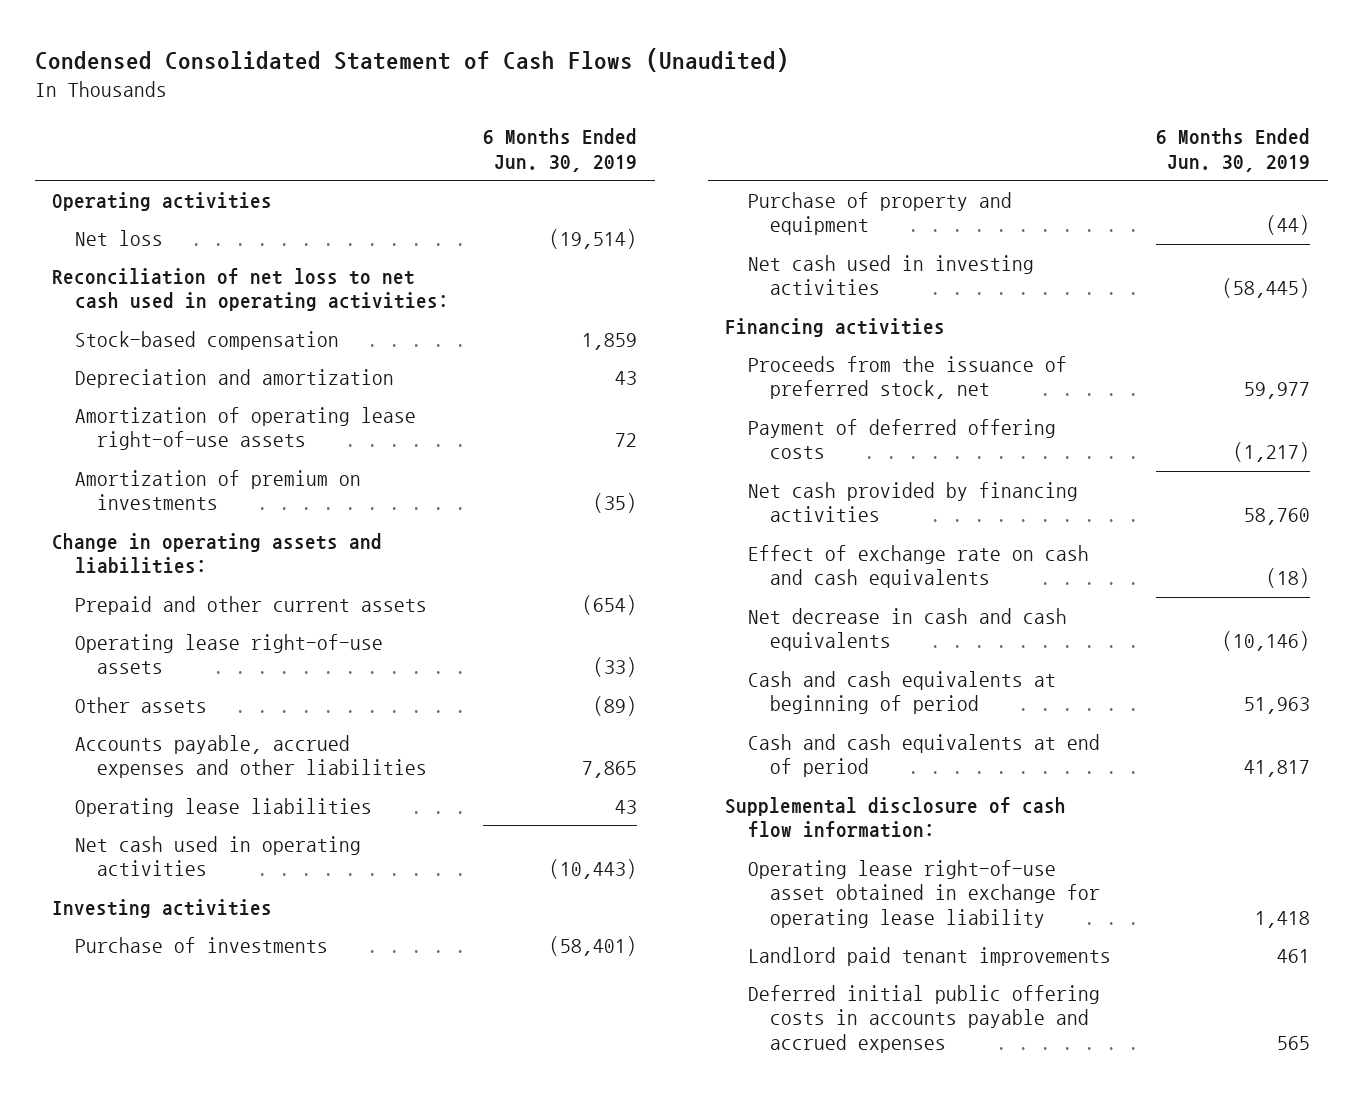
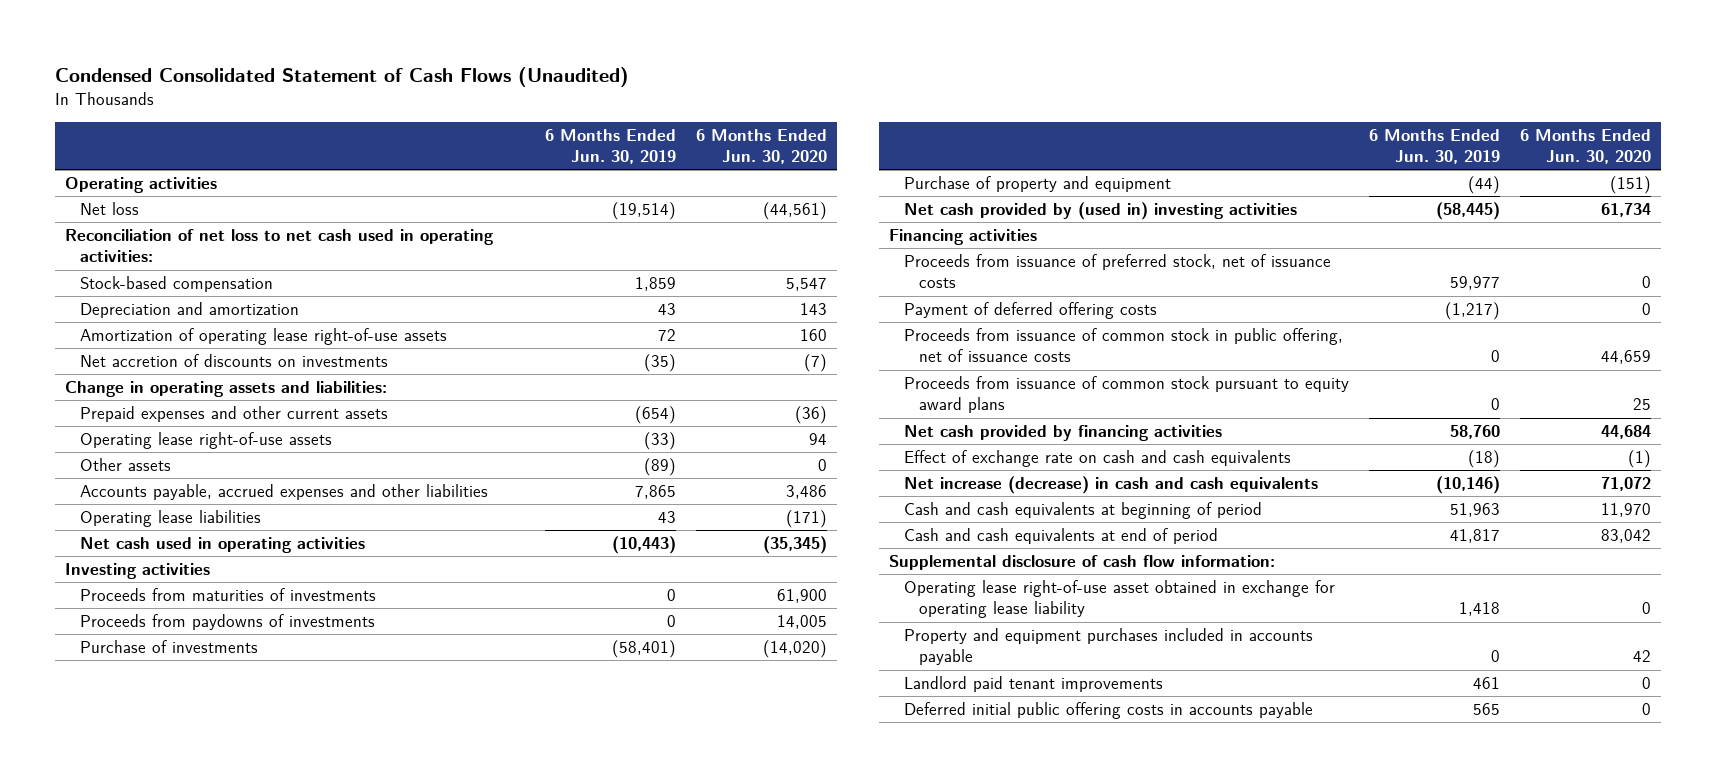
none -> [695,129,827,165] 6 Months Ended Jun. 30, 2020
[74,469,361,511] Amortization of premium on investments -> none
none -> [79,354,388,368] Net accretion of discounts on investments
[74,595,427,615] Prepaid and other current assets -> [79,406,388,423] Prepaid expenses and other current assets
none -> [79,588,376,602] Proceeds from maturities of investments
none -> [79,614,375,631] Proceeds from paydowns of investments
[747,254,1034,296] Net cash used in investing activities -> [904,202,1298,221] Net cash provided by (used in) investing activities
[747,355,1067,400] Proceeds from the issuance of preferred stock, net -> [904,254,1332,289] Proceeds from issuance of preferred stock, net of issuance costs
none -> [904,328,1344,363] Proceeds from issuance of common stock in public offering, net of issuance costs
none -> [904,376,1350,414] Proceeds from issuance of common stock pursuant to equity award plans
[747,607,1067,652] Net decrease in cash and cash equivalents -> [904,476,1319,495] Net increase (decrease) in cash and cash equivalents
none -> [904,628,1314,666] Property and equipment purchases included in accounts payable
[747,984,1100,1054] Deferred initial public offering costs in accounts payable and accrued expenses -> [904,702,1314,720] Deferred initial public offering costs in accounts payable

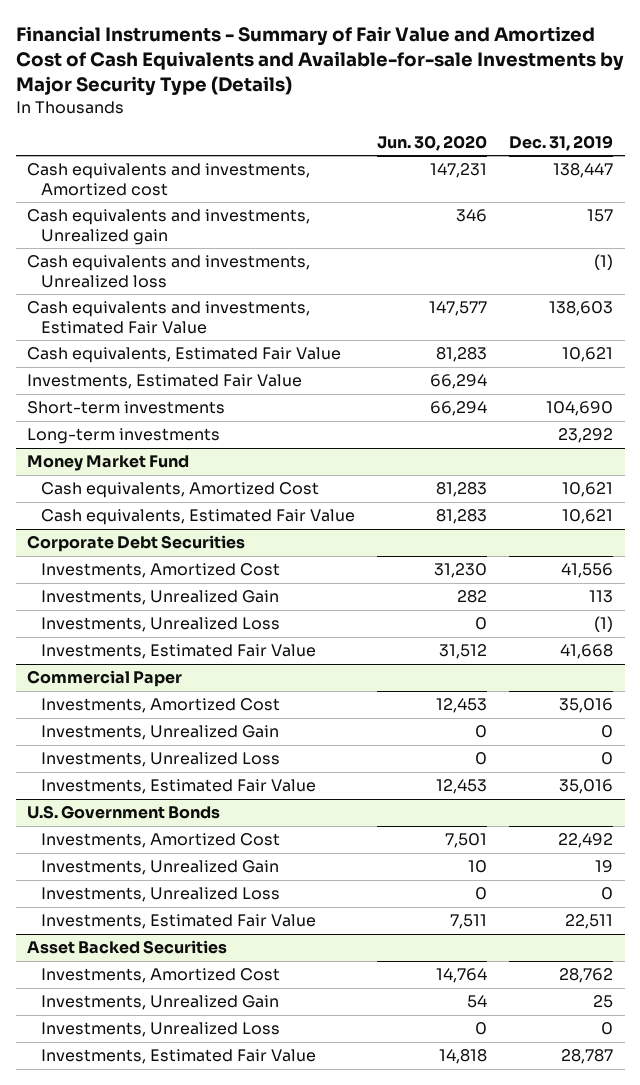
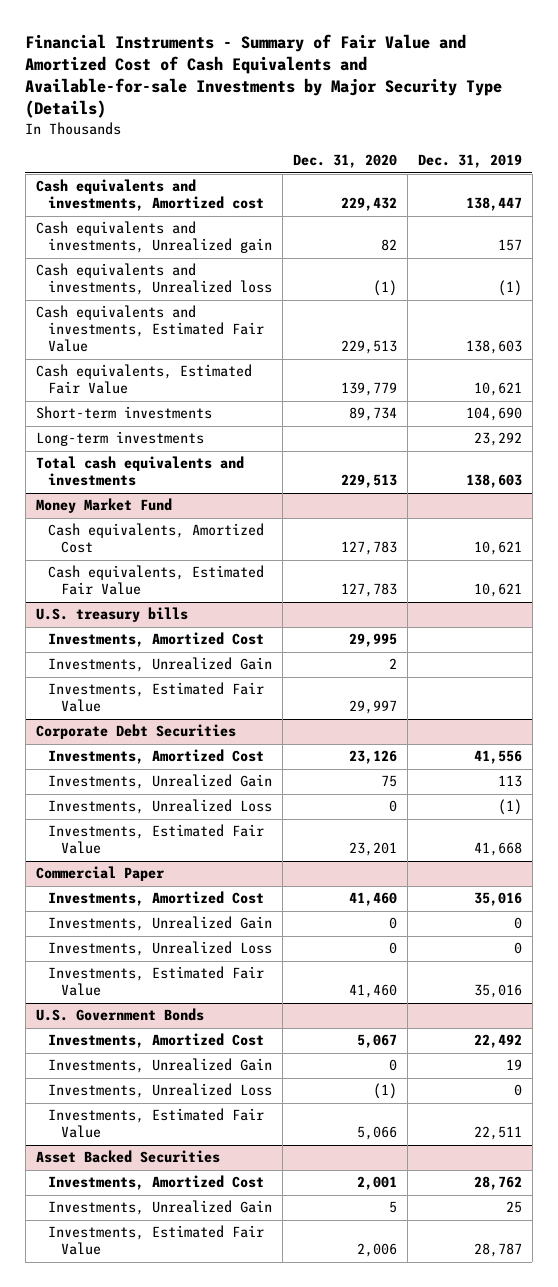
[377,135,488,152] Jun. 30, 2020 -> none
none -> [293,154,398,169] Dec. 31, 2020
[26,374,302,390] Investments, Estimated Fair Value -> none
none -> [35,456,244,487] Total cash equivalents and investments
none -> [35,607,188,623] U.S. treasury bills
none -> [48,632,265,648] Investments, Amortized Cost
none -> [48,657,273,673] Investments, Unrealized Gain
none -> [48,682,265,713] Investments, Estimated Fair Value
[41,1022,281,1038] Investments, Unrealized Loss -> none

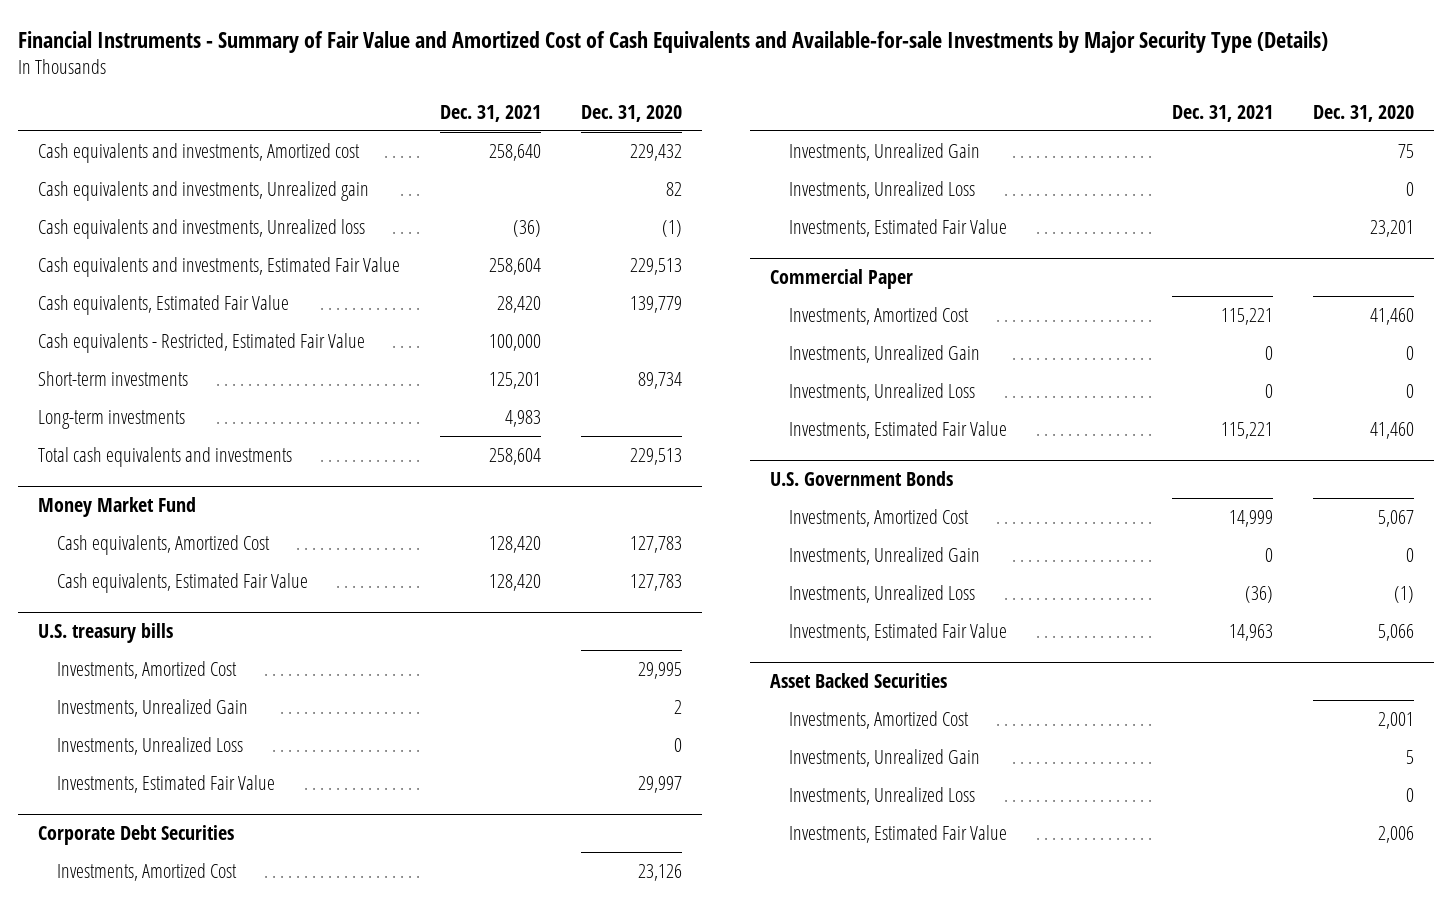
[417,154,522,169] Dec. 31, 2019 -> none
none -> [439,104,541,122] Dec. 31, 2021
none -> [37,332,365,353] Cash equivalents - Restricted, Estimated Fair Value
none -> [57,736,244,755] Investments, Unrealized Loss
none -> [789,786,976,805] Investments, Unrealized Loss

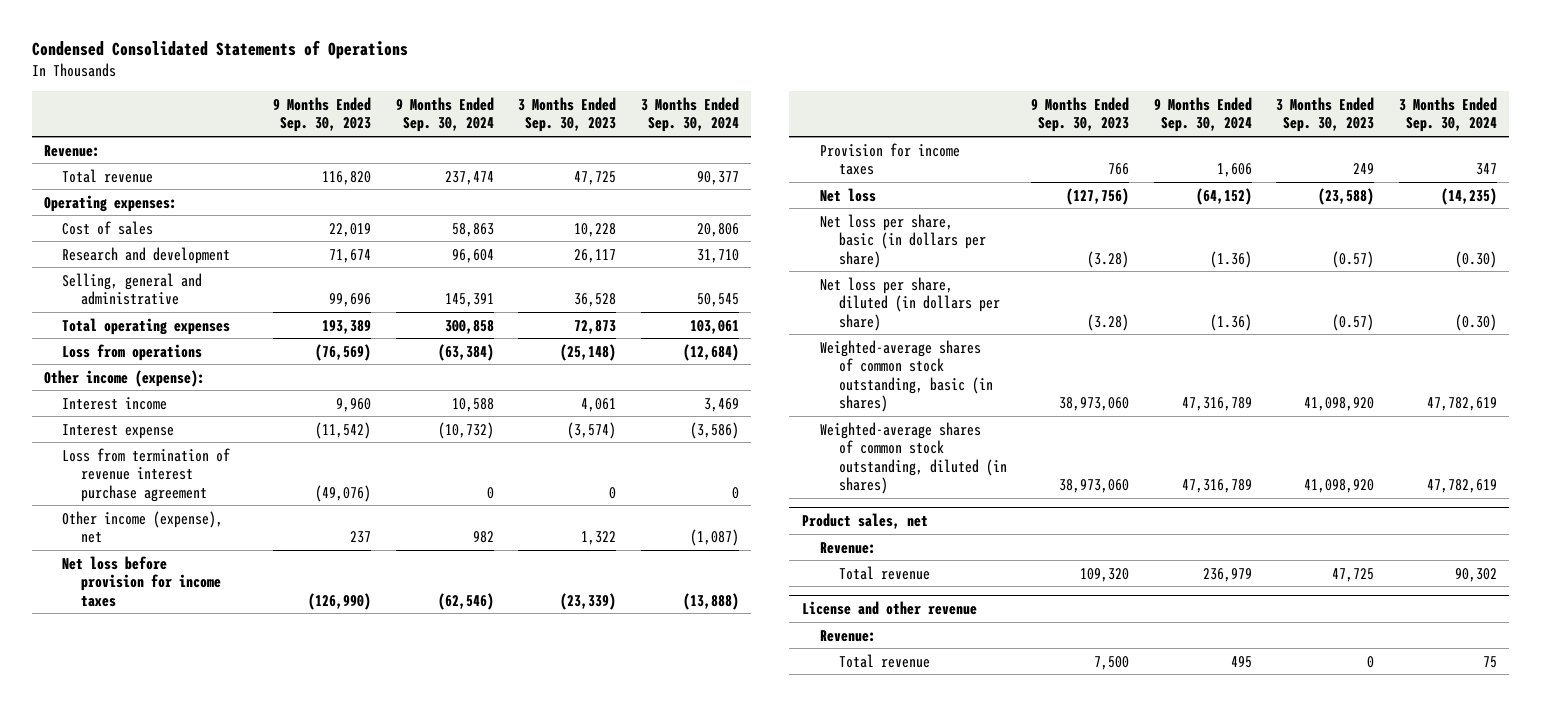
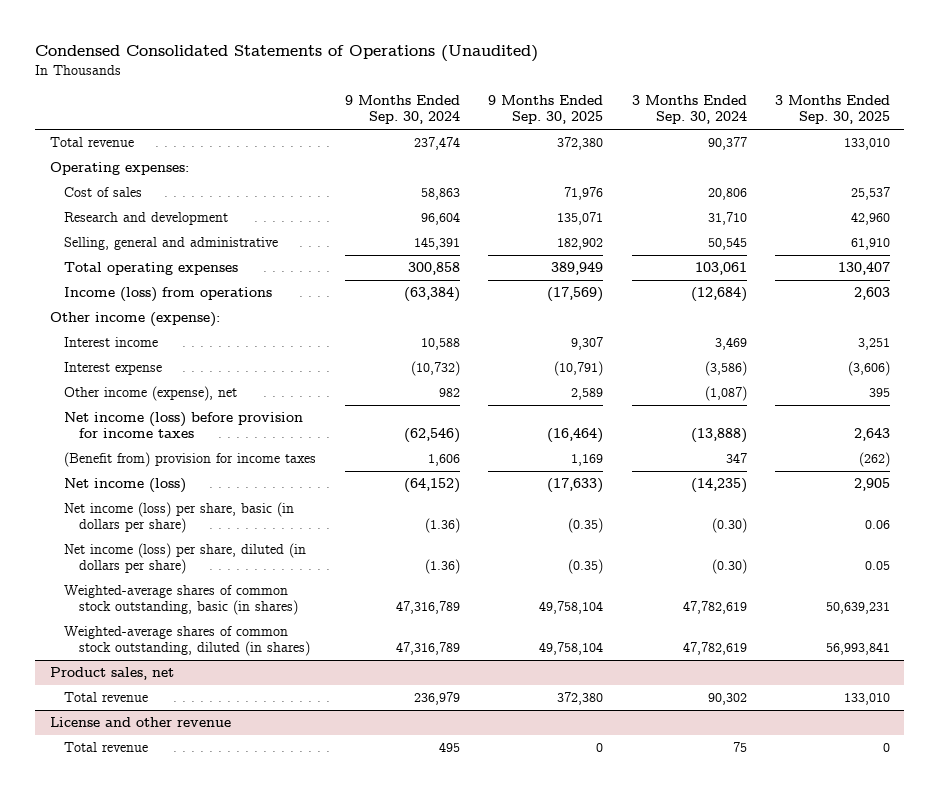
[31,40,408,60] Condensed Consolidated Statements of Operations -> [35,45,539,63] Condensed Consolidated Statements of Operations (Unaudited)
[273,96,372,133] 9 Months Ended Sep. 30, 2023 -> none
[518,96,617,133] 3 Months Ended Sep. 30, 2023 -> none
none -> [488,95,604,125] 9 Months Ended Sep. 30, 2025
none -> [775,95,891,125] 3 Months Ended Sep. 30, 2025
[43,144,100,157] Revenue: -> none
[62,343,203,361] Loss from operations -> [64,287,273,303] Income (loss) from operations
[62,447,231,502] Loss from termination of revenue interest purchase agreement -> none
[62,555,221,607] Net loss before provision for income taxes -> [64,412,304,438] Net income (loss) before provision for income taxes
[820,142,961,176] Provision for income taxes -> [64,452,317,468] (Benefit from) provision for income taxes
[820,187,877,202] Net loss -> [64,478,187,494] Net income (loss)
[820,213,986,268] Net loss per share, basic (in dollars per share) -> [64,502,295,533] Net income (loss) per share, basic (in dollars per share)
[820,276,1000,331] Net loss per share, diluted (in dollars per share) -> [64,543,307,574] Net income (loss) per share, diluted (in dollars per share)
[820,541,877,554] Revenue: -> none
[820,629,877,642] Revenue: -> none

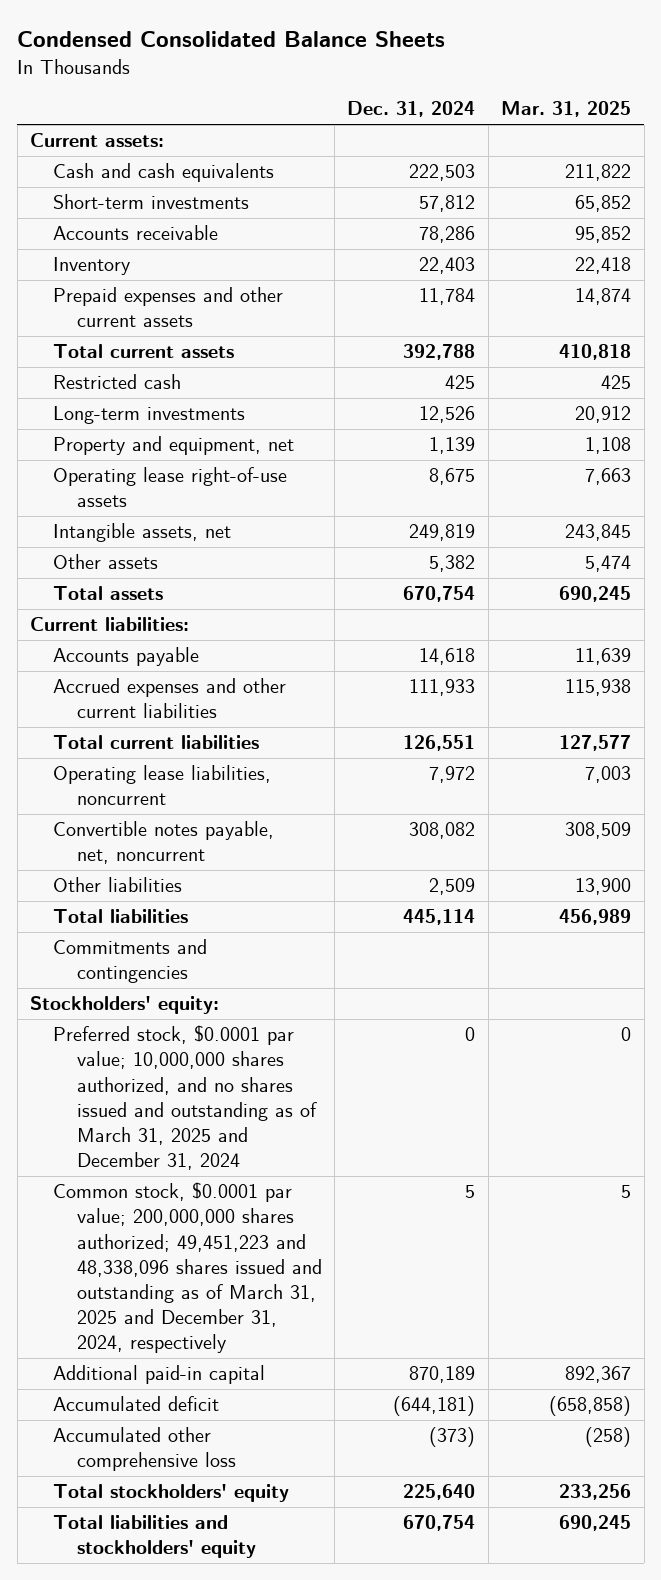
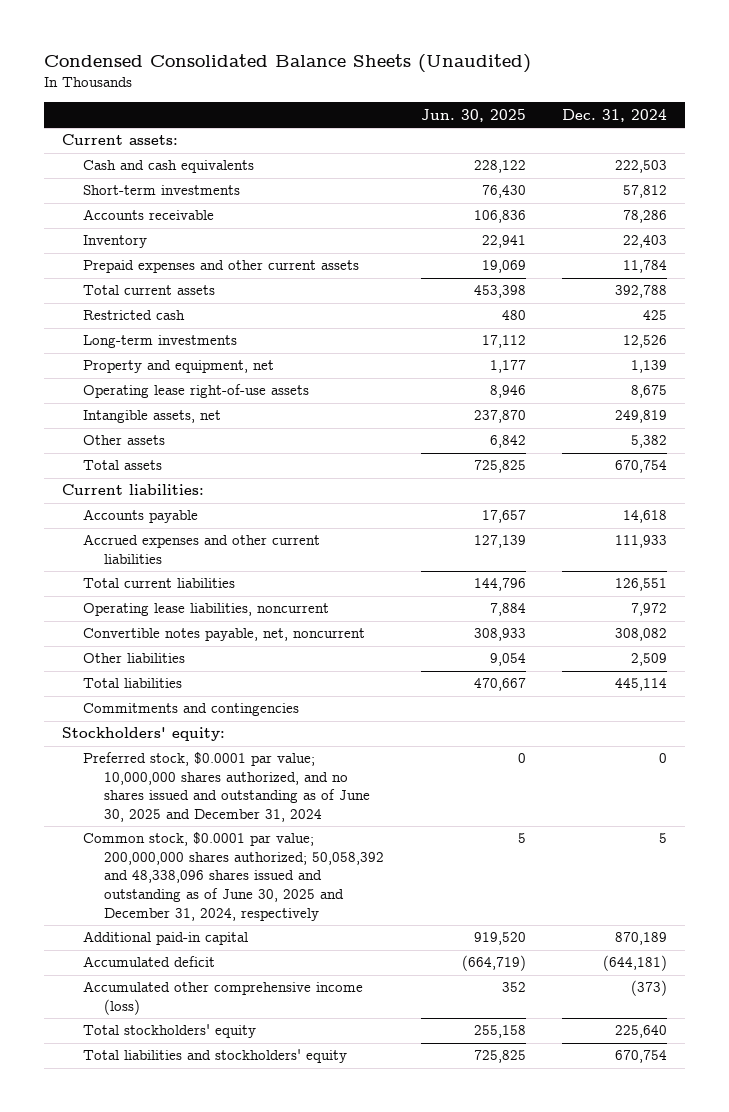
[17,31,446,48] Condensed Consolidated Balance Sheets -> [43,53,531,73] Condensed Consolidated Balance Sheets (Unaudited)
[501,101,632,118] Mar. 31, 2025 -> none
none -> [420,108,526,122] Jun. 30, 2025
[53,1025,317,1170] Preferred stock, $0.0001 par value; 10,000,000 shares authorized, and no shares issued and outstanding as of March 31, 2025 and December 31, 2024 -> [83,752,371,823] Preferred stock, $0.0001 par value; 10,000,000 shares authorized, and no shares issued and outstanding as of June 30, 2025 and December 31, 2024
[53,1182,322,1353] Common stock, $0.0001 par value; 200,000,000 shares authorized; 49,451,223 and 48,338,096 shares issued and outstanding as of March 31, 2025 and December 31, 2024, respectively -> [83,832,385,921] Common stock, $0.0001 par value; 200,000,000 shares authorized; 50,058,392 and 48,338,096 shares issued and outstanding as of June 30, 2025 and December 31, 2024, respectively
[53,1427,236,1472] Accumulated other comprehensive loss -> [83,981,364,1015] Accumulated other comprehensive income (loss)

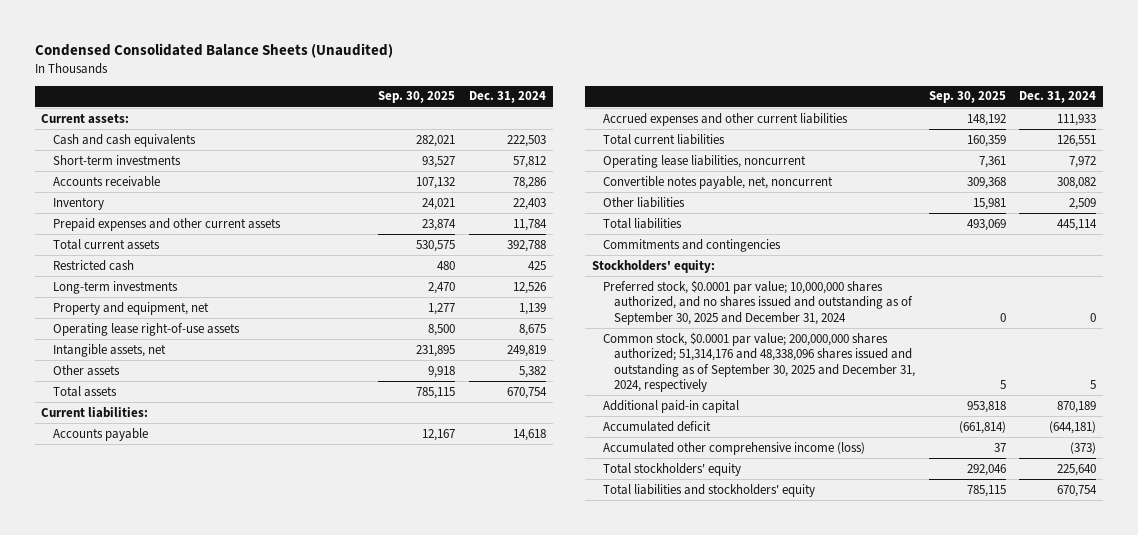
[420,108,526,122] Jun. 30, 2025 -> none
none -> [378,91,456,104] Sep. 30, 2025
[83,752,371,823] Preferred stock, $0.0001 par value; 10,000,000 shares authorized, and no shares issued and outstanding as of June 30, 2025 and December 31, 2024 -> [603,279,914,325] Preferred stock, $0.0001 par value; 10,000,000 shares authorized, and no shares issued and outstanding as of September 30, 2025 and December 31, 2024
[83,832,385,921] Common stock, $0.0001 par value; 200,000,000 shares authorized; 50,058,392 and 48,338,096 shares issued and outstanding as of June 30, 2025 and December 31, 2024, respectively -> [603,331,916,393] Common stock, $0.0001 par value; 200,000,000 shares authorized; 51,314,176 and 48,338,096 shares issued and outstanding as of September 30, 2025 and December 31, 2024, respectively

